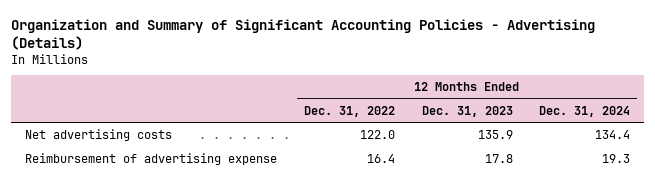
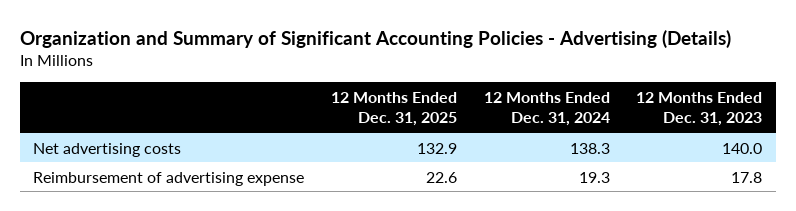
[303,105,395,117] Dec. 31, 2022 -> none
none -> [330,91,457,127] 12 Months Ended Dec. 31, 2025
[477,130,513,140] 135.9 -> [722,142,763,154] 140.0
[595,130,631,140] 134.4 -> [569,142,610,154] 138.3

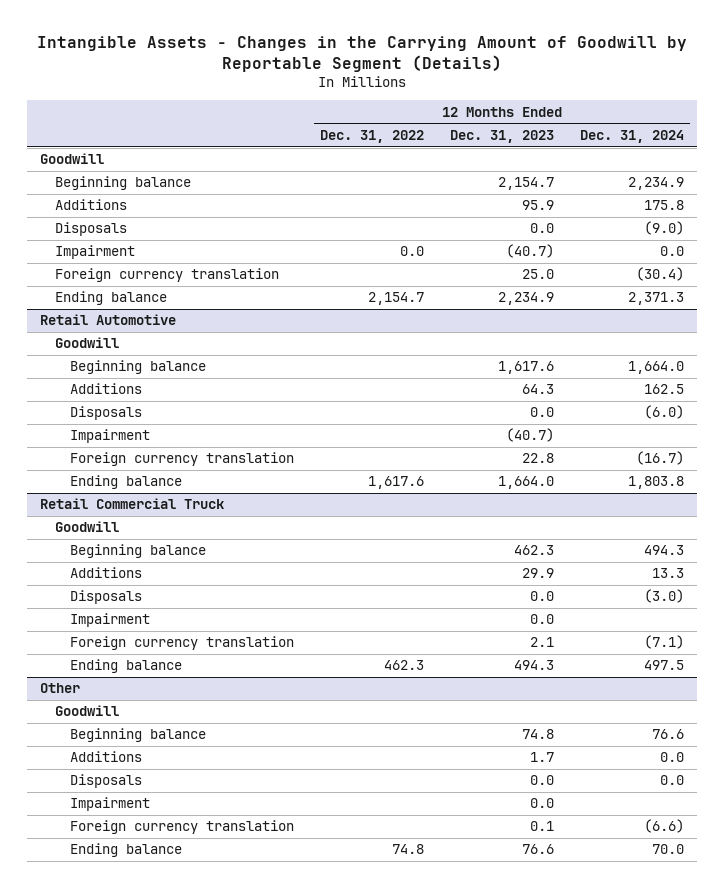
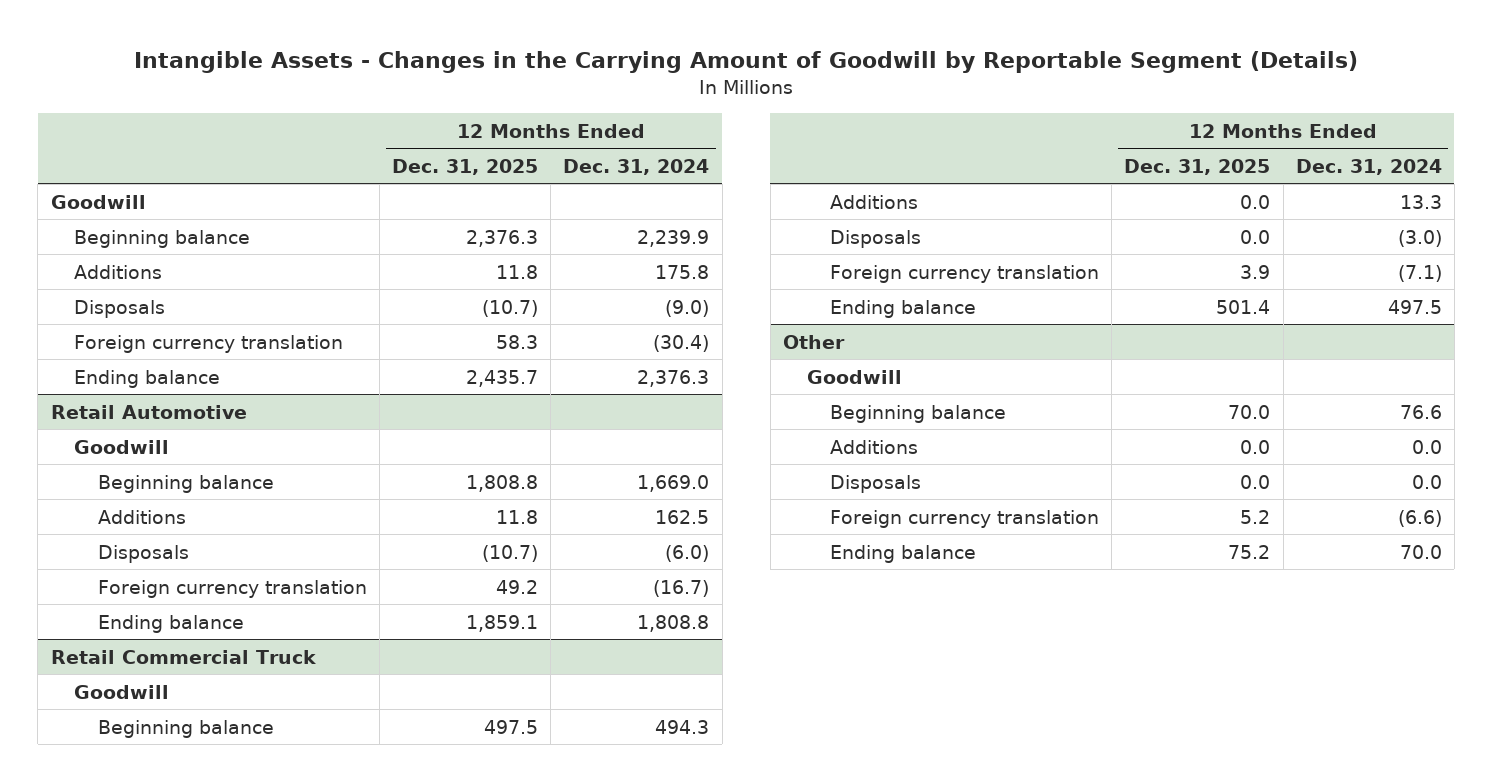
[320,130,425,144] Dec. 31, 2022 -> none
[450,130,555,144] Dec. 31, 2023 -> none
none -> [392,158,539,175] Dec. 31, 2025
[627,177,684,191] 2,234.9 -> [637,229,710,247] 2,239.9
[55,245,136,260] Impairment -> none
[627,292,684,306] 2,371.3 -> [637,369,710,387] 2,376.3
[627,361,684,375] 1,664.0 -> [637,474,710,492] 1,669.0
[70,429,151,444] Impairment -> none
[627,476,684,490] 1,803.8 -> [637,614,710,632] 1,808.8
[70,613,151,628] Impairment -> none
[70,797,151,812] Impairment -> none

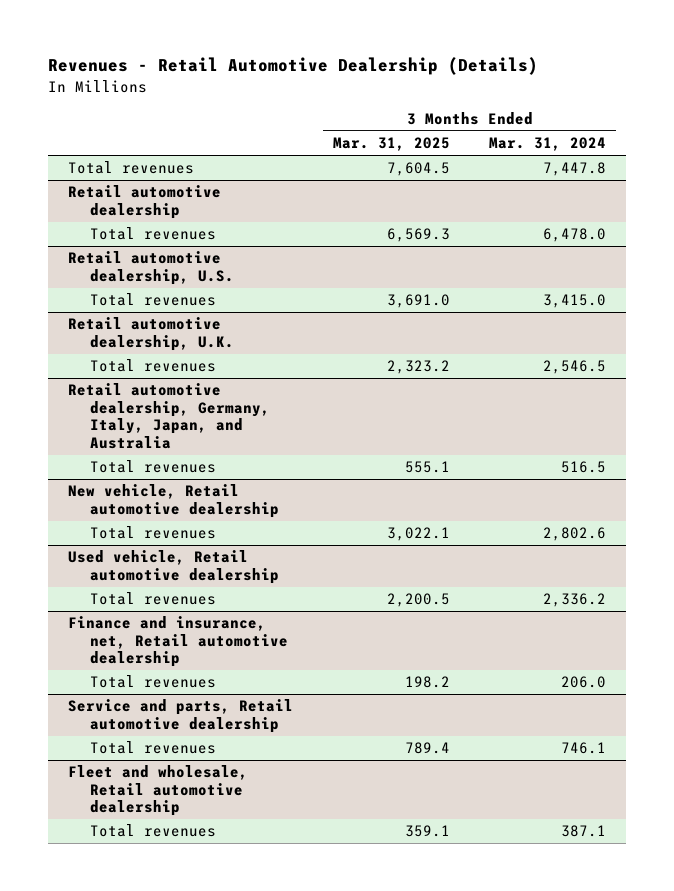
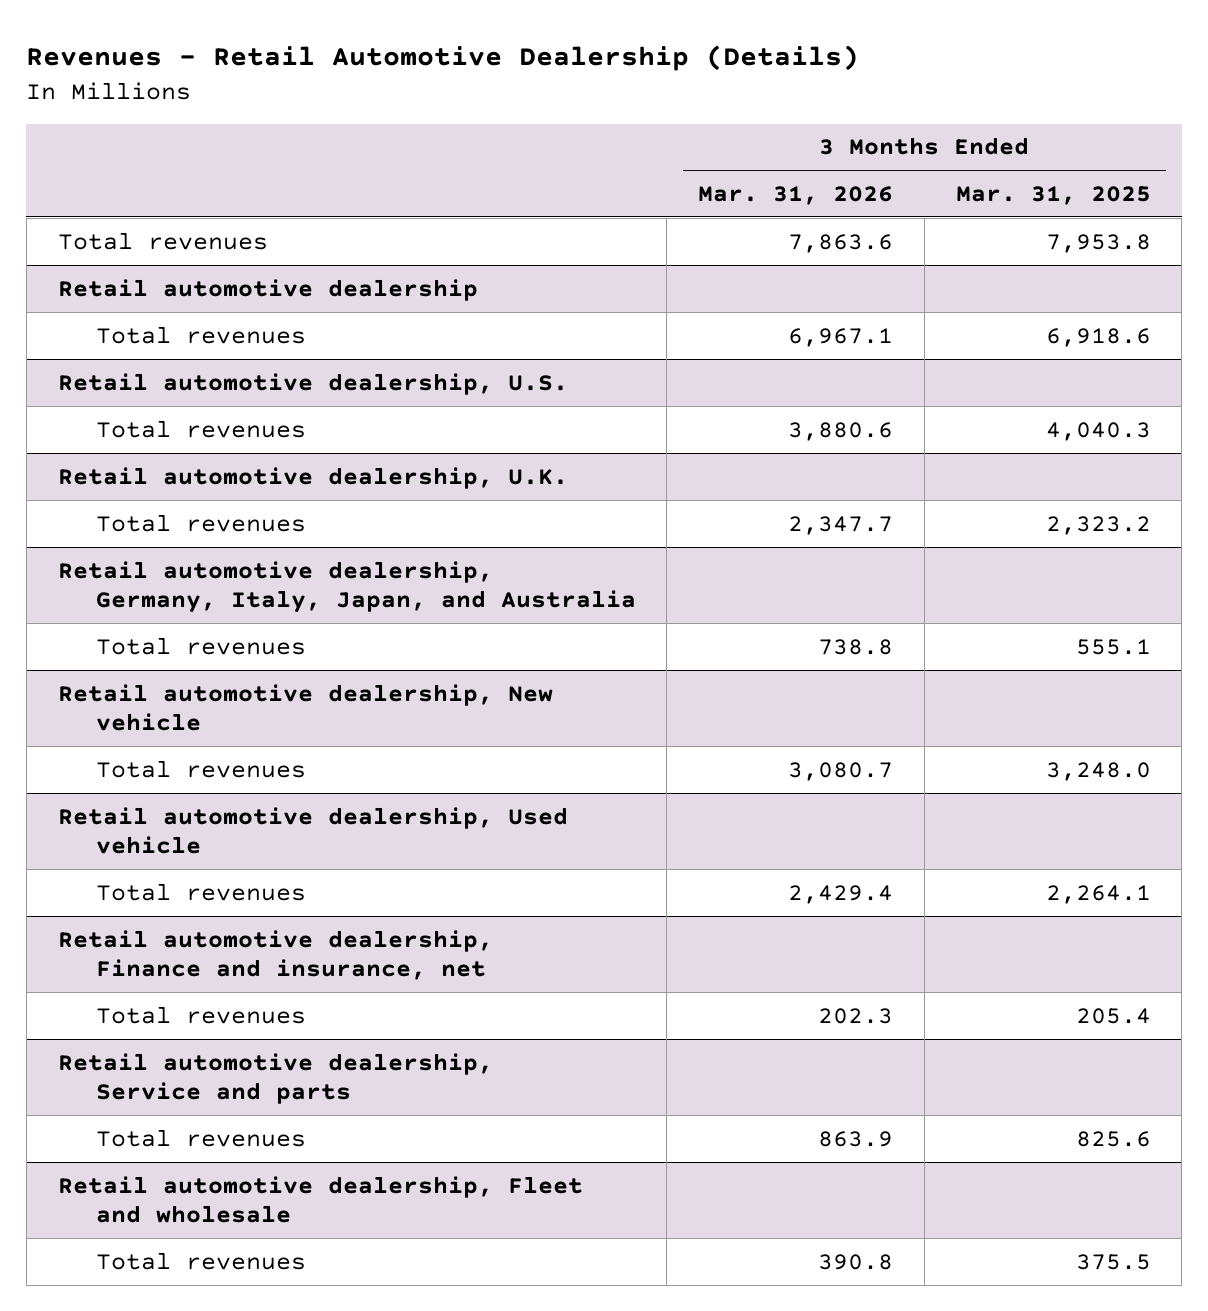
[489,137,607,152] Mar. 31, 2024 -> none
none -> [698,185,894,205] Mar. 31, 2026
[386,162,450,177] 7,604.5 -> [1045,233,1151,253] 7,953.8
[386,228,450,243] 6,569.3 -> [1045,327,1151,347] 6,918.6
[386,294,450,309] 3,691.0 -> [1045,421,1151,441] 4,040.3
[68,484,280,518] New vehicle, Retail automotive dealership -> [57,683,553,731] Retail automotive dealership, New vehicle
[386,527,450,542] 3,022.1 -> [1045,761,1151,781] 3,248.0
[68,550,280,584] Used vehicle, Retail automotive dealership -> [57,806,568,854] Retail automotive dealership, Used vehicle
[386,593,450,608] 2,200.5 -> [1045,884,1151,904] 2,264.1
[68,616,289,668] Finance and insurance, net, Retail automotive dealership -> [57,929,493,980] Retail automotive dealership, Finance and insurance, net
[404,676,450,689] 198.2 -> [1075,1007,1151,1024] 205.4
[68,699,294,733] Service and parts, Retail automotive dealership -> [57,1052,493,1104] Retail automotive dealership, Service and parts
[404,742,450,755] 789.4 -> [1075,1130,1151,1147] 825.6
[68,765,249,817] Fleet and wholesale, Retail automotive dealership -> [57,1175,583,1223] Retail automotive dealership, Fleet and wholesale
[404,825,450,838] 359.1 -> [1075,1253,1151,1270] 375.5

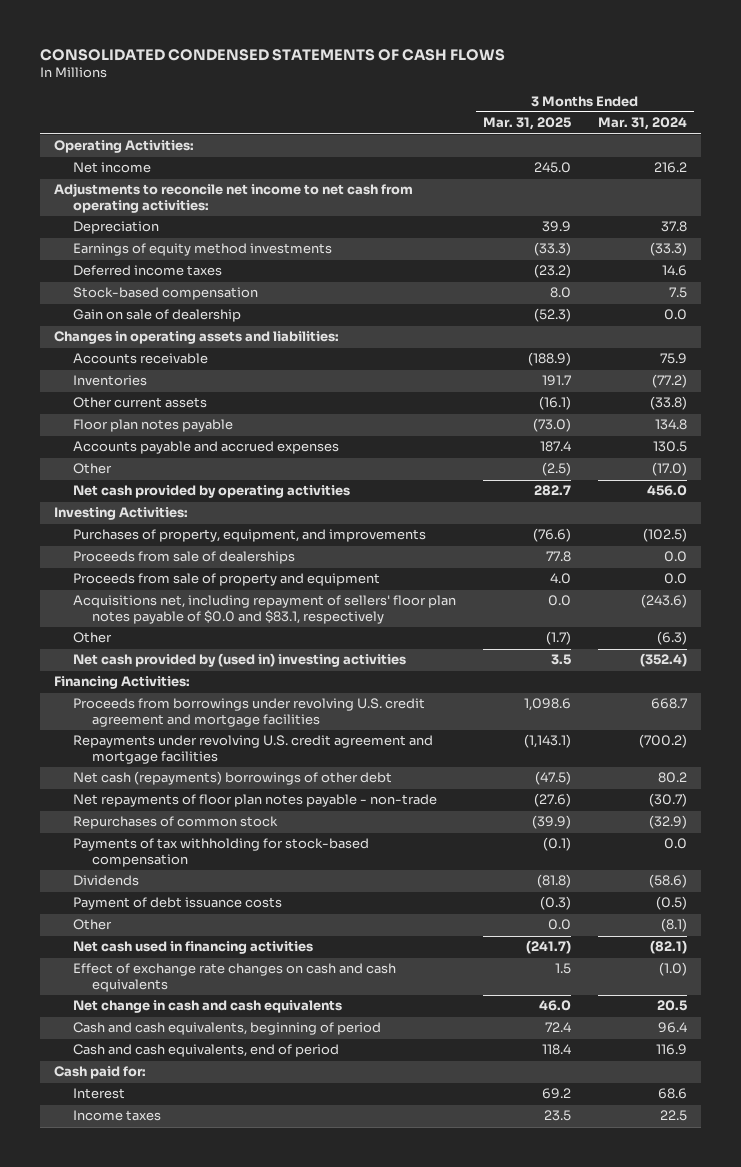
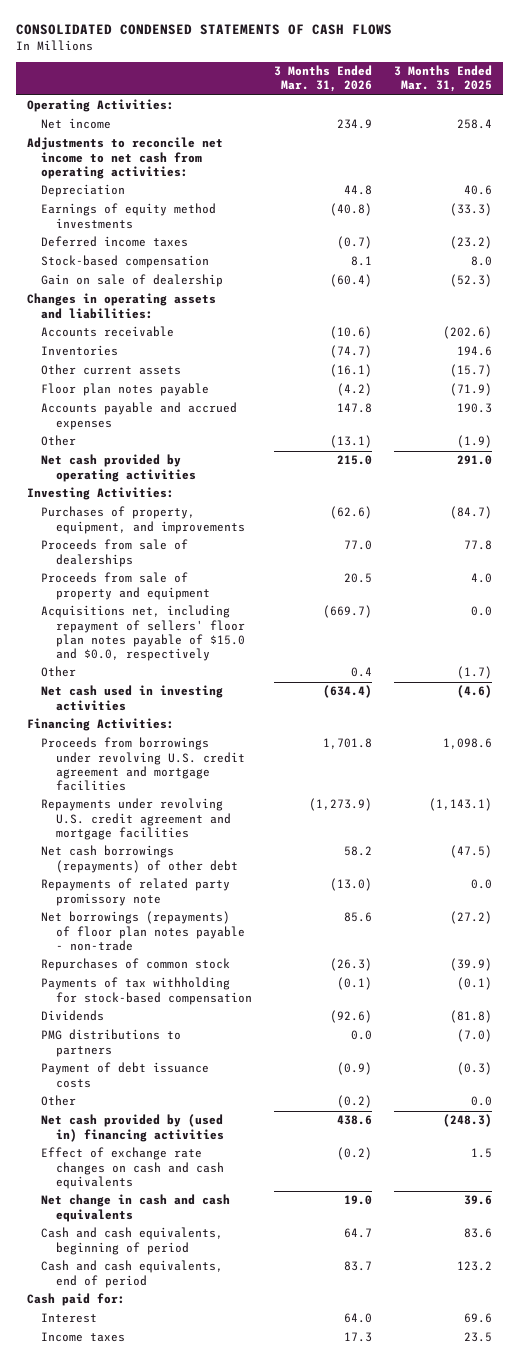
[598,117,688,131] Mar. 31, 2024 -> none
none -> [273,65,372,93] 3 Months Ended Mar. 31, 2026
[533,162,571,174] 245.0 -> [456,119,492,130] 258.4
[541,221,571,233] 39.9 -> [463,185,492,196] 40.6
[527,352,571,367] (188.9) -> [442,326,492,340] (202.6)
[541,375,571,387] 191.7 -> [456,346,492,357] 194.6
[538,396,571,411] (16.1) -> [449,364,492,378] (15.7)
[532,418,571,433] (73.0) -> [449,383,492,397] (71.9)
[539,441,571,453] 187.4 -> [456,403,492,414] 190.3
[541,462,571,477] (2.5) -> [456,435,492,449] (1.9)
[533,485,571,497] 282.7 -> [456,455,492,466] 291.0
[532,528,571,543] (76.6) -> [449,506,492,520] (84.7)
[72,595,456,624] Acquisitions net, including repayment of sellers' floor plan notes payable of $0.0 and $83.1, respectively -> [41,605,245,662] Acquisitions net, including repayment of sellers' floor plan notes payable of $15.0 and $0.0, respectively
[72,653,406,668] Net cash provided by (used in) investing activities -> [41,685,224,711] Net cash used in investing activities
[550,654,571,666] 3.5 -> [456,685,492,699] (4.6)
[72,771,392,786] Net cash (repayments) borrowings of other debt -> [41,845,238,873] Net cash borrowings (repayments) of other debt
none -> [41,878,231,906] Repayments of related party promissory note
[72,794,437,808] Net repayments of floor plan notes payable - non-trade -> [41,911,245,951] Net borrowings (repayments) of floor plan notes payable - non-trade
[533,793,571,808] (27.6) -> [449,911,492,925] (27.2)
none -> [41,1029,182,1057] PMG distributions to partners
[72,941,313,955] Net cash used in financing activities -> [41,1114,224,1142] Net cash provided by (used in) financing activities
[525,940,571,955] (241.7) -> [442,1114,492,1128] (248.3)
[538,1000,571,1012] 46.0 -> [463,1195,492,1206] 39.6
[544,1022,571,1033] 72.4 -> [463,1228,492,1239] 83.6
[541,1044,571,1056] 118.4 -> [456,1261,492,1272] 123.2
[541,1088,571,1100] 69.2 -> [463,1313,492,1324] 69.6

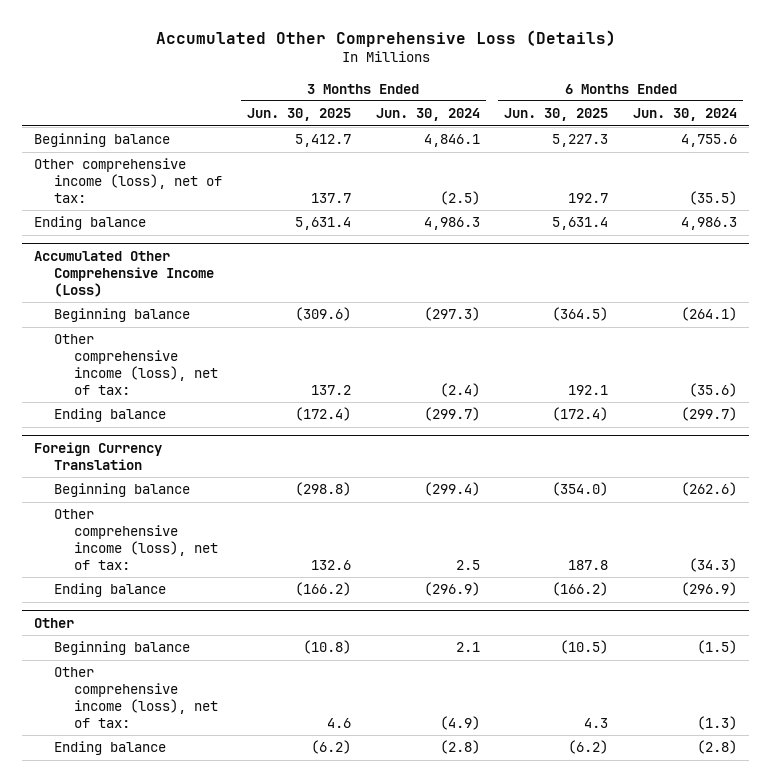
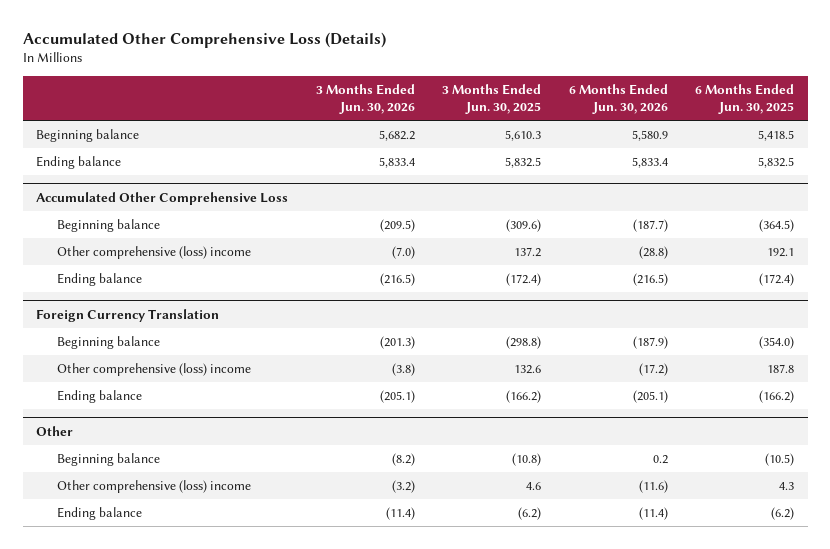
[375,108,480,122] Jun. 30, 2024 -> none
[633,108,738,122] Jun. 30, 2024 -> none
none -> [315,83,415,115] 3 Months Ended Jun. 30, 2026
none -> [568,83,668,115] 6 Months Ended Jun. 30, 2026
[34,158,223,204] Other comprehensive income (loss), net of tax: -> none
[295,134,352,148] 5,412.7 -> [505,129,542,141] 5,610.3
[552,134,609,148] 5,227.3 -> [757,129,794,141] 5,418.5
[295,217,352,231] 5,631.4 -> [505,156,542,168] 5,832.5
[552,217,609,231] 5,631.4 -> [757,156,794,168] 5,832.5
[34,250,215,297] Accumulated Other Comprehensive Income (Loss) -> [36,191,289,205] Accumulated Other Comprehensive Loss
[54,334,219,395] Other comprehensive income (loss), net of tax: -> [57,245,252,259] Other comprehensive (loss) income
[54,509,219,570] Other comprehensive income (loss), net of tax: -> [57,362,252,376] Other comprehensive (loss) income
[54,667,219,728] Other comprehensive income (loss), net of tax: -> [57,479,252,493] Other comprehensive (loss) income

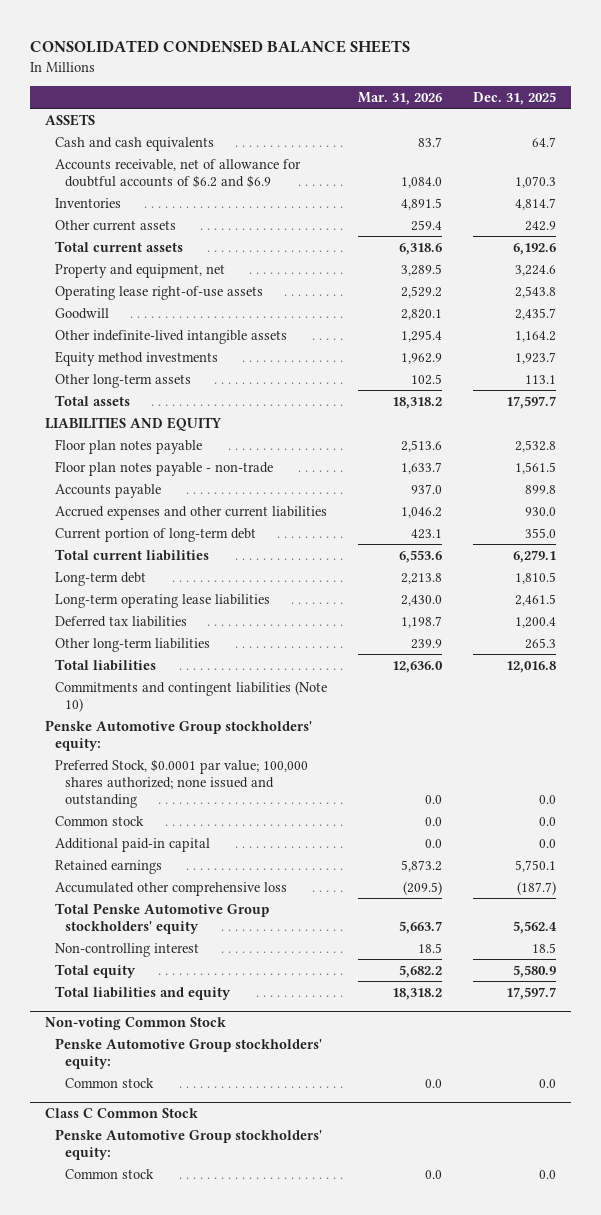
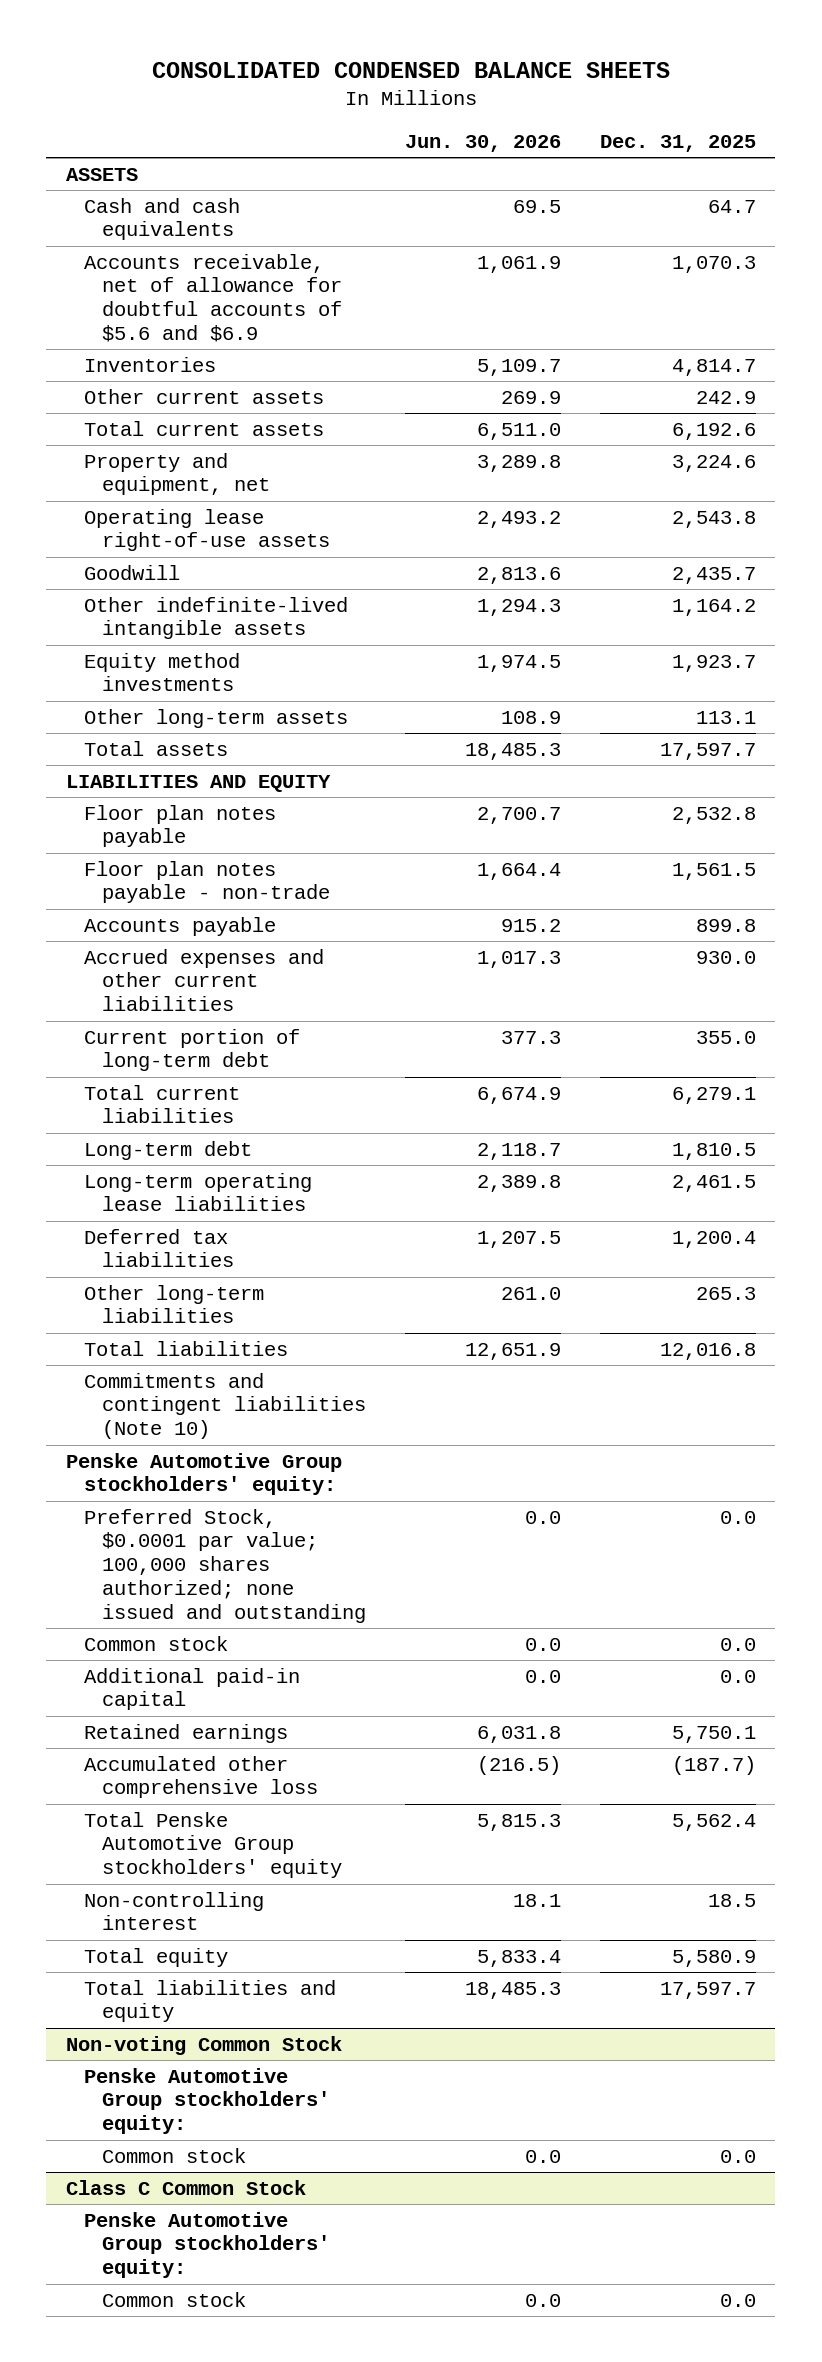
[358,91,443,105] Mar. 31, 2026 -> none
none -> [404,135,561,153] Jun. 30, 2026
[55,158,302,188] Accounts receivable, net of allowance for doubtful accounts of $6.2 and $6.9 -> [83,253,342,343] Accounts receivable, net of allowance for doubtful accounts of $5.6 and $6.9

